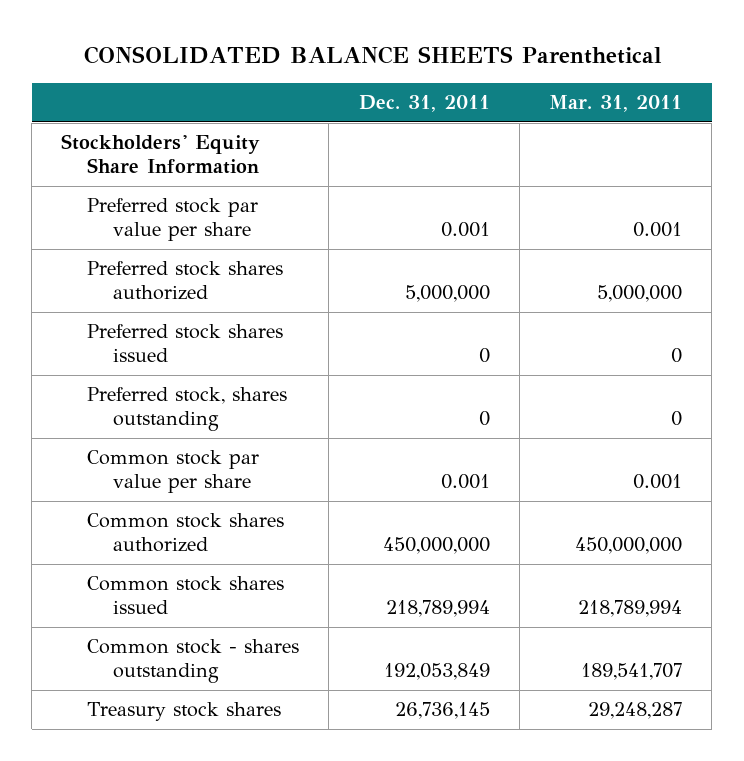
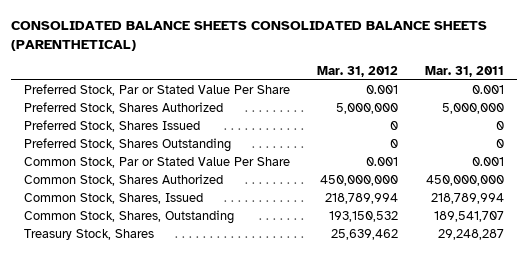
[83,45,662,64] CONSOLIDATED BALANCE SHEETS Parenthetical -> [11,21,488,52] CONSOLIDATED BALANCE SHEETS CONSOLIDATED BALANCE SHEETS (PARENTHETICAL)
[358,95,490,113] Dec. 31, 2011 -> none
none -> [317,65,399,77] Mar. 31, 2012
[61,134,261,174] Stockholders' Equity Share Information -> none
[87,198,259,241] Preferred stock par value per share -> [24,84,291,97] Preferred Stock, Par or Stated Value Per Share
[87,261,284,300] Preferred stock shares authorized -> [24,102,224,115] Preferred Stock, Shares Authorized
[87,324,284,362] Preferred stock shares issued -> [24,120,201,133] Preferred Stock, Shares Issued
[87,387,288,431] Preferred stock, shares outstanding -> [24,138,232,153] Preferred Stock, Shares Outstanding
[87,450,260,493] Common stock par value per share -> [24,157,291,169] Common Stock, Par or Stated Value Per Share
[87,513,285,552] Common stock shares authorized -> [24,174,224,187] Common Stock, Shares Authorized
[87,576,285,614] Common stock shares issued -> [24,193,204,205] Common Stock, Shares, Issued
[87,639,300,683] Common stock - shares outstanding -> [24,210,235,225] Common Stock, Shares, Outstanding
[87,702,282,722] Treasury stock shares -> [24,229,155,241] Treasury Stock, Shares

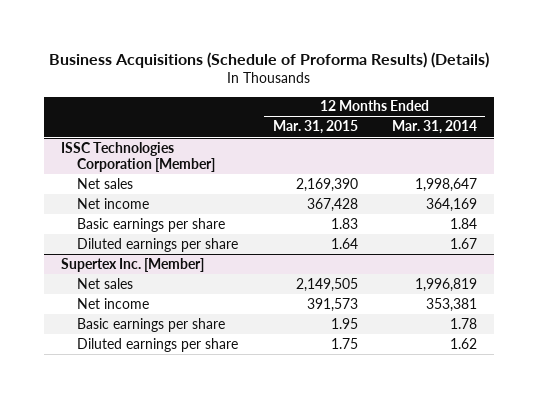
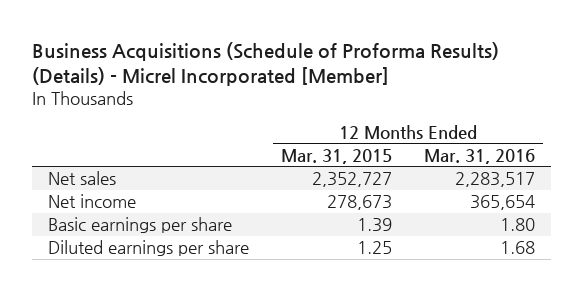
[48,51,489,68] Business Acquisitions (Schedule of Proforma Results) (Details) -> [31,41,499,87] Business Acquisitions (Schedule of Proforma Results) (Details) - Micrel Incorporated [Member]
[391,120,477,135] Mar. 31, 2014 -> none
none -> [424,148,536,164] Mar. 31, 2016
[60,141,216,173] ISSC Technologies Corporation [Member] -> none
[60,257,204,272] Supertex Inc. [Member] -> none
[77,277,134,289] Net sales -> none
[77,297,150,309] Net income -> none
[77,317,226,332] Basic earnings per share -> none
[77,337,239,352] Diluted earnings per share -> none
[295,177,358,192] 2,169,390 -> [312,172,393,188] 2,352,727
[306,197,358,212] 367,428 -> [327,195,393,211] 278,673
[330,217,358,229] 1.83 -> [357,218,393,233] 1.39
[330,237,358,249] 1.64 -> [357,241,393,255] 1.25

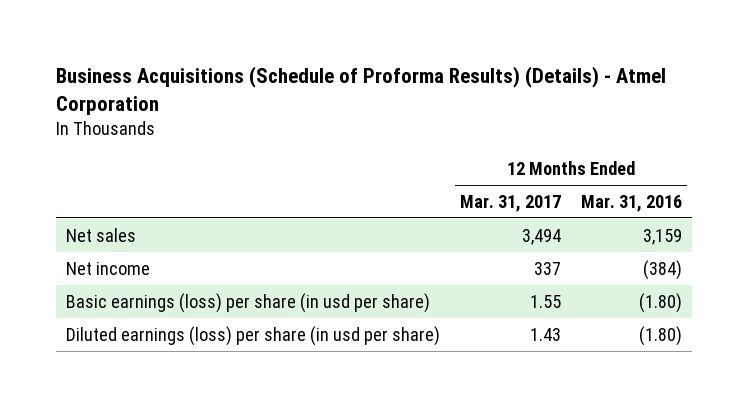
[31,41,499,87] Business Acquisitions (Schedule of Proforma Results) (Details) - Micrel Incorporated [Member] -> [55,66,666,115] Business Acquisitions (Schedule of Proforma Results) (Details) - Atmel Corporation
[281,148,393,164] Mar. 31, 2015 -> none
none -> [460,194,562,212] Mar. 31, 2017
[455,172,536,188] 2,283,517 -> [643,228,683,245] 3,159
[470,195,536,211] 365,654 -> [643,259,683,280] (384)
[47,217,232,234] Basic earnings per share -> [65,292,430,313] Basic earnings (loss) per share (in usd per share)
[500,218,536,232] 1.80 -> [639,292,683,313] (1.80)
[47,240,249,257] Diluted earnings per share -> [65,325,440,346] Diluted earnings (loss) per share (in usd per share)
[500,241,536,255] 1.68 -> [639,325,683,346] (1.80)

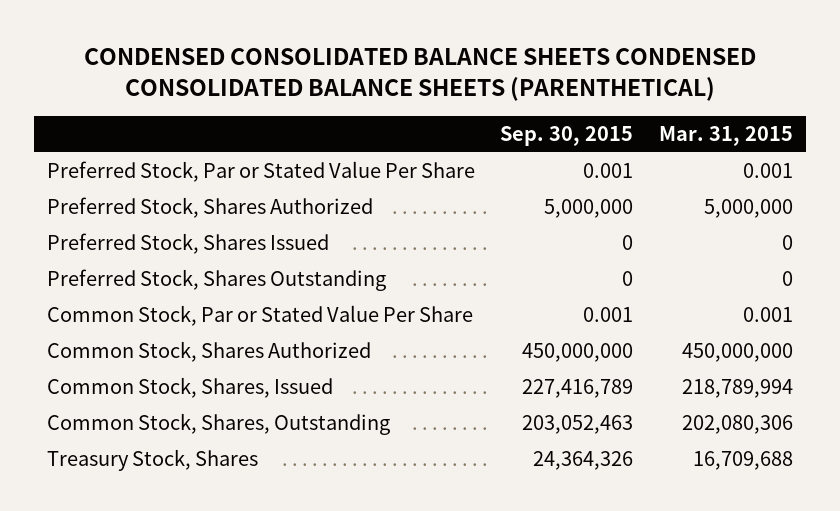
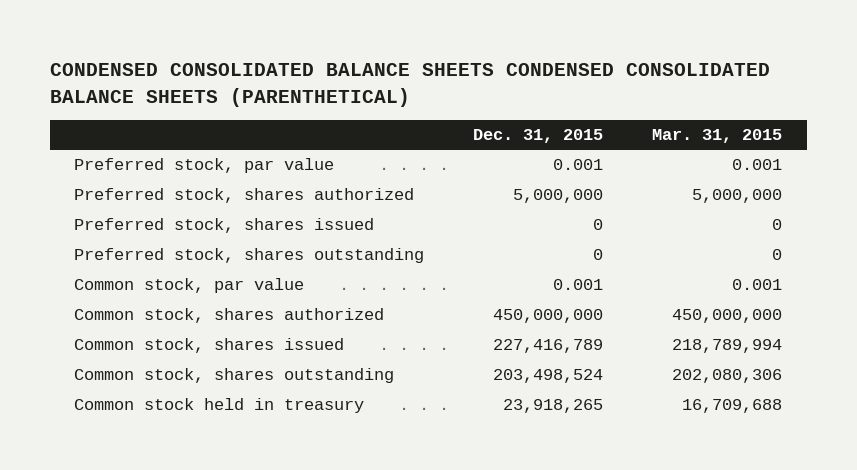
[500,126,634,147] Sep. 30, 2015 -> none
none -> [473,129,604,144] Dec. 31, 2015
[46,161,475,183] Preferred Stock, Par or Stated Value Per Share -> [74,158,335,174] Preferred stock, par value
[46,197,373,219] Preferred Stock, Shares Authorized -> [74,188,415,204] Preferred stock, shares authorized
[46,233,329,255] Preferred Stock, Shares Issued -> [74,218,375,234] Preferred stock, shares issued
[46,269,386,292] Preferred Stock, Shares Outstanding -> [74,248,425,264] Preferred stock, shares outstanding
[46,305,473,327] Common Stock, Par or Stated Value Per Share -> [74,278,305,294] Common stock, par value
[46,341,371,363] Common Stock, Shares Authorized -> [74,308,385,324] Common stock, shares authorized
[46,377,333,399] Common Stock, Shares, Issued -> [74,338,345,354] Common stock, shares issued
[46,413,390,436] Common Stock, Shares, Outstanding -> [74,368,395,384] Common stock, shares outstanding
[46,449,258,472] Treasury Stock, Shares -> [74,398,365,414] Common stock held in treasury

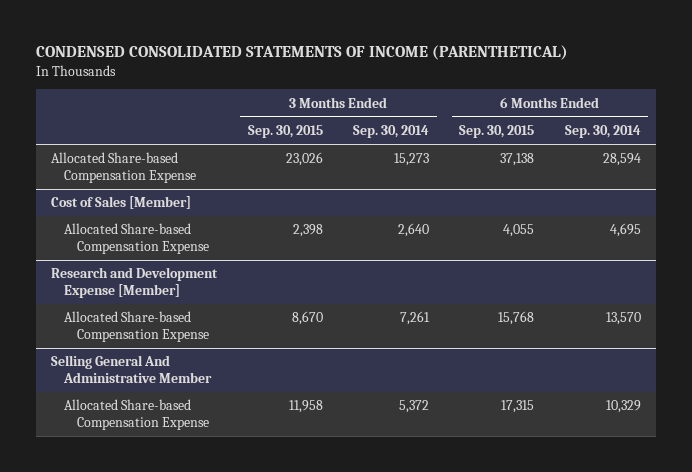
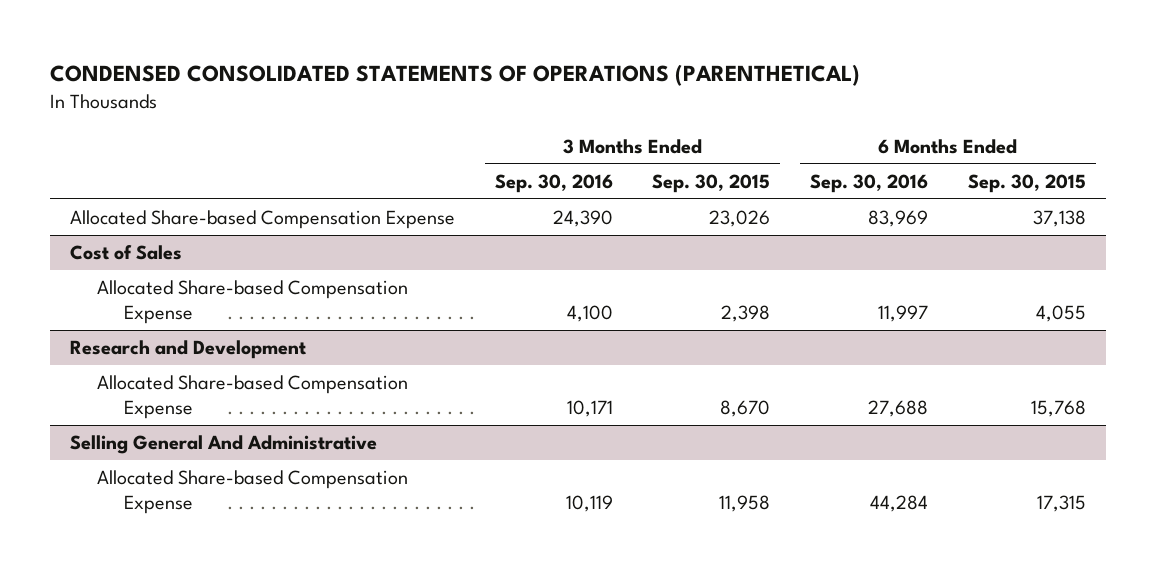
[36,45,569,61] CONDENSED CONSOLIDATED STATEMENTS OF INCOME (PARENTHETICAL) -> [49,64,860,87] CONDENSED CONSOLIDATED STATEMENTS OF OPERATIONS (PARENTHETICAL)
[353,124,430,138] Sep. 30, 2014 -> none
[564,124,641,138] Sep. 30, 2014 -> none
none -> [494,173,613,193] Sep. 30, 2016
none -> [810,173,929,193] Sep. 30, 2016
[51,196,192,210] Cost of Sales [Member] -> [69,245,182,261] Cost of Sales
[51,267,219,299] Research and Development Expense [Member] -> [69,340,306,360] Research and Development
[51,355,213,384] Selling General And Administrative Member -> [69,435,377,455] Selling General And Administrative

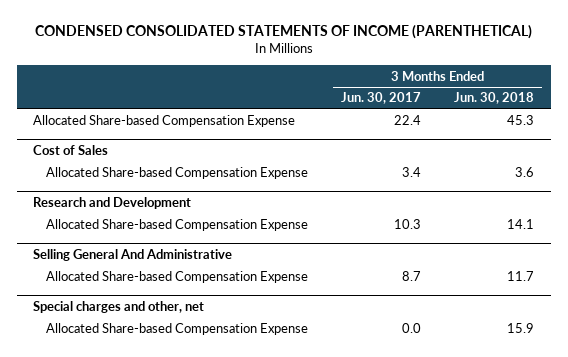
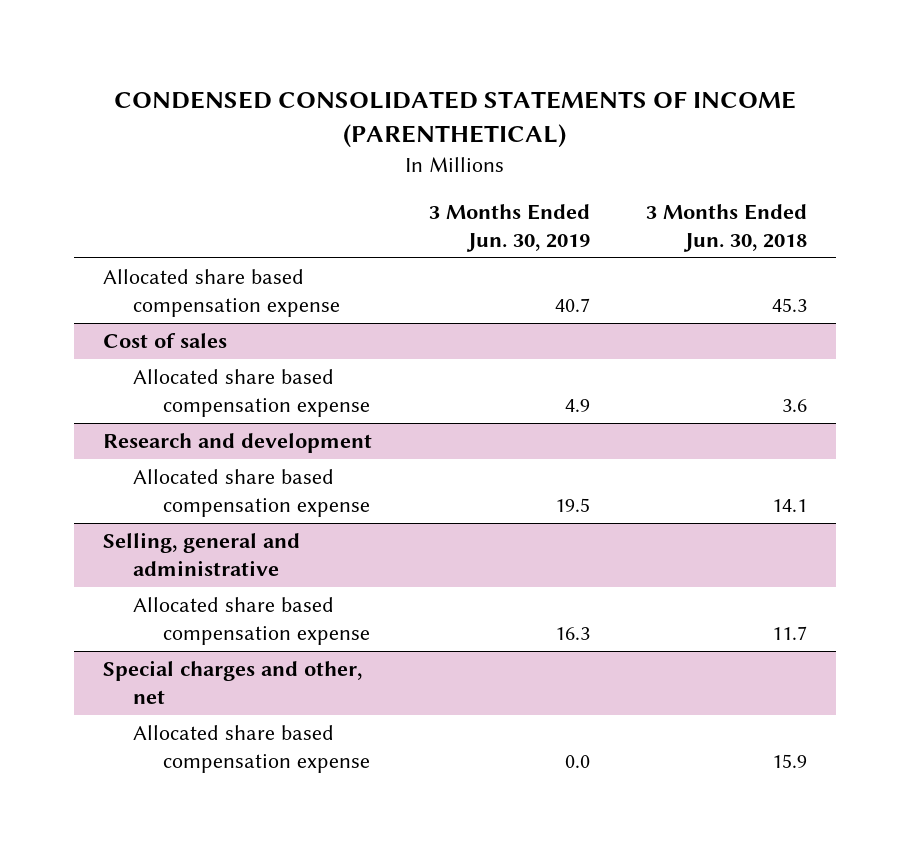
[341,92,422,105] Jun. 30, 2017 -> none
none -> [428,203,590,252] 3 Months Ended Jun. 30, 2019
[33,115,296,128] Allocated Share-based Compensation Expense -> [102,269,340,318] Allocated share based compensation expense
[33,145,109,156] Cost of Sales -> [102,333,227,349] Cost of sales
[46,167,309,180] Allocated Share-based Compensation Expense -> [132,369,370,418] Allocated share based compensation expense
[33,197,192,210] Research and Development -> [102,433,372,454] Research and development
[46,219,309,232] Allocated Share-based Compensation Expense -> [132,469,370,518] Allocated share based compensation expense
[33,249,233,262] Selling General And Administrative -> [102,532,300,577] Selling, general and administrative
[46,271,309,284] Allocated Share-based Compensation Expense -> [132,597,370,646] Allocated share based compensation expense
[46,323,309,336] Allocated Share-based Compensation Expense -> [132,725,370,774] Allocated share based compensation expense

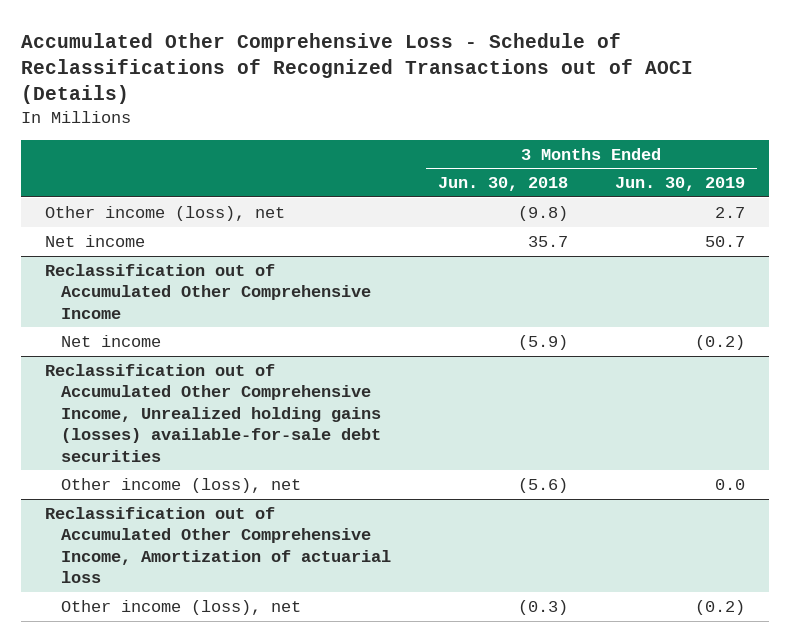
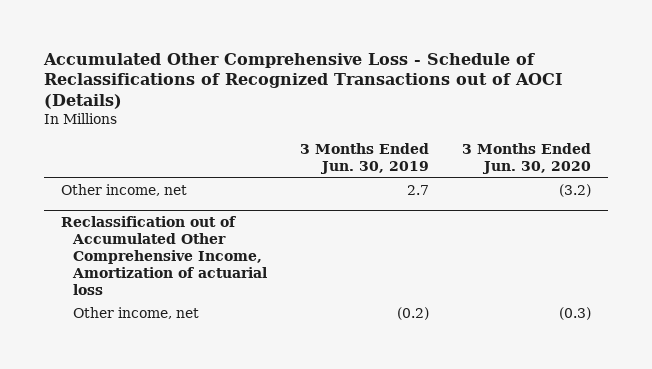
[437,177,568,192] Jun. 30, 2018 -> none
none -> [462,142,592,175] 3 Months Ended Jun. 30, 2020
[44,234,145,247] Net income -> none
[44,263,371,319] Reclassification out of Accumulated Other Comprehensive Income -> none
[60,334,161,347] Net income -> none
[44,363,381,462] Reclassification out of Accumulated Other Comprehensive Income, Unrealized holding gains (losses) available-for-sale debt securities -> none
[60,477,301,493] Other income (loss), net -> none
[44,205,285,221] Other income (loss), net -> [60,184,187,197] Other income, net
[60,599,301,615] Other income (loss), net -> [73,307,200,320] Other income, net

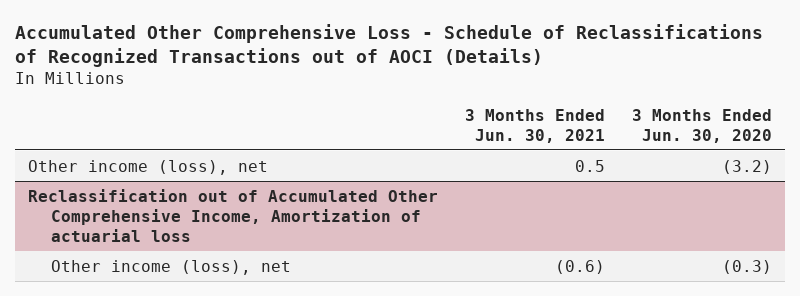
[300,142,430,175] 3 Months Ended Jun. 30, 2019 -> none
none -> [464,108,605,143] 3 Months Ended Jun. 30, 2021
[60,184,187,197] Other income, net -> [28,159,269,175] Other income (loss), net
[73,307,200,320] Other income, net -> [51,259,292,275] Other income (loss), net

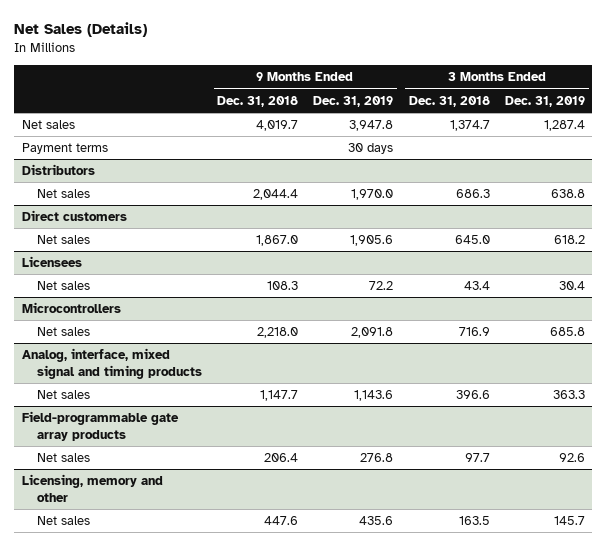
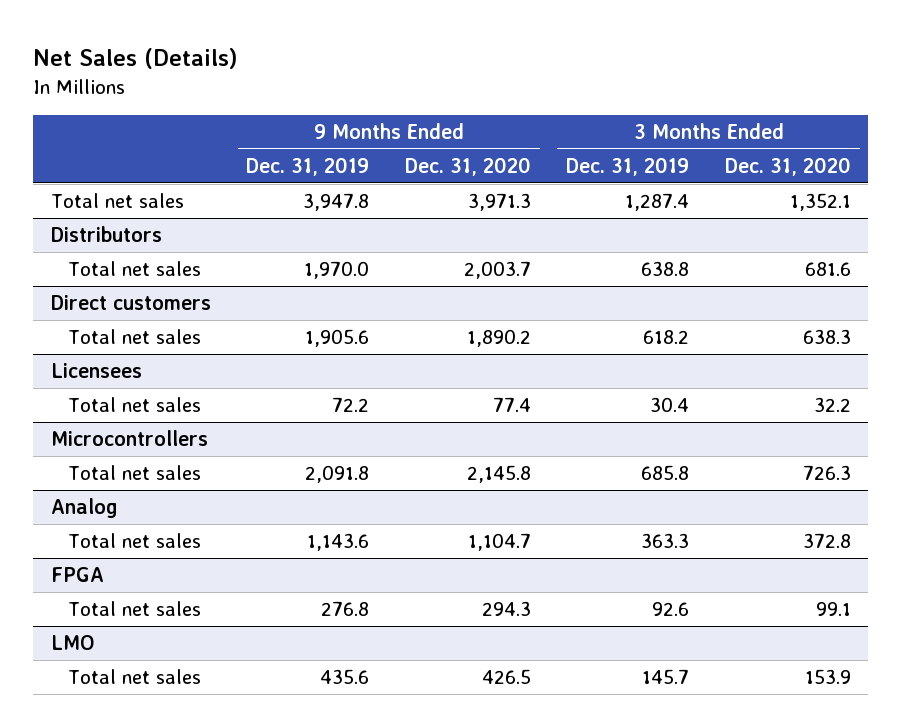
[217,95,299,107] Dec. 31, 2018 -> none
[408,95,490,107] Dec. 31, 2018 -> none
none -> [404,156,531,176] Dec. 31, 2020
none -> [724,156,851,176] Dec. 31, 2020
[21,143,108,155] Payment terms -> none
[21,120,75,130] Net sales -> [50,193,184,209] Total net sales
[37,189,91,199] Net sales -> [67,261,201,277] Total net sales
[37,235,91,245] Net sales -> [67,329,201,345] Total net sales
[37,281,91,291] Net sales -> [67,397,201,413] Total net sales
[37,327,91,337] Net sales -> [67,465,201,481] Total net sales
[21,348,203,380] Analog, interface, mixed signal and timing products -> [50,498,118,519] Analog
[37,390,91,400] Net sales -> [67,533,201,549] Total net sales
[21,411,179,442] Field-programmable gate array products -> [50,567,104,583] FPGA
[37,453,91,463] Net sales -> [67,601,201,617] Total net sales
[21,474,163,503] Licensing, memory and other -> [50,635,95,651] LMO
[37,516,91,526] Net sales -> [67,669,201,685] Total net sales

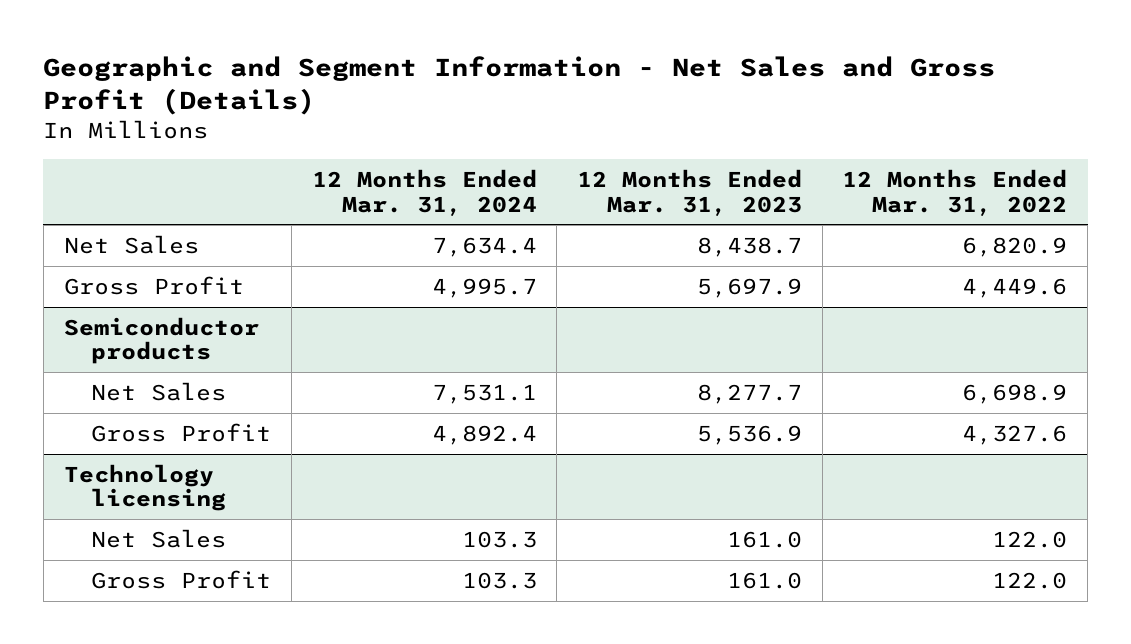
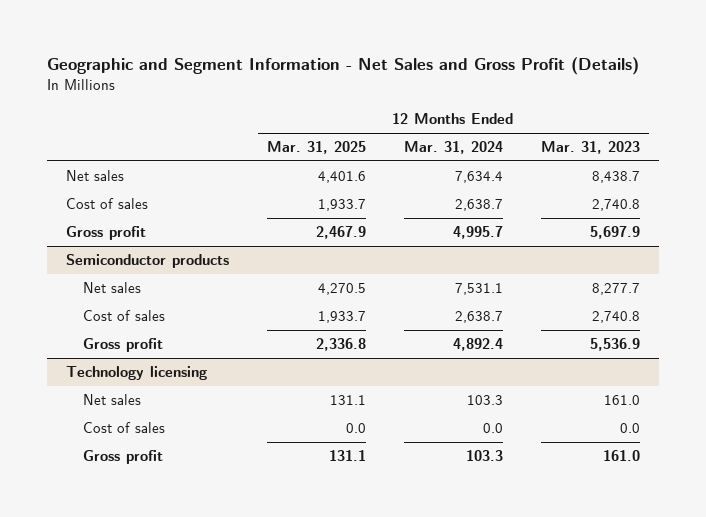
[842,169,1068,216] 12 Months Ended Mar. 31, 2022 -> none
none -> [267,141,367,155] Mar. 31, 2025
[63,234,199,254] Net Sales -> [66,170,125,182] Net sales
none -> [66,198,149,210] Cost of sales
[63,275,244,295] Gross Profit -> [66,226,147,241] Gross profit
[91,381,227,401] Net Sales -> [83,282,142,294] Net sales
none -> [83,310,166,322] Cost of sales
[91,422,272,442] Gross Profit -> [83,338,164,353] Gross profit
[91,528,227,548] Net Sales -> [83,394,142,406] Net sales
none -> [83,422,166,434] Cost of sales
[91,569,272,589] Gross Profit -> [83,450,164,465] Gross profit

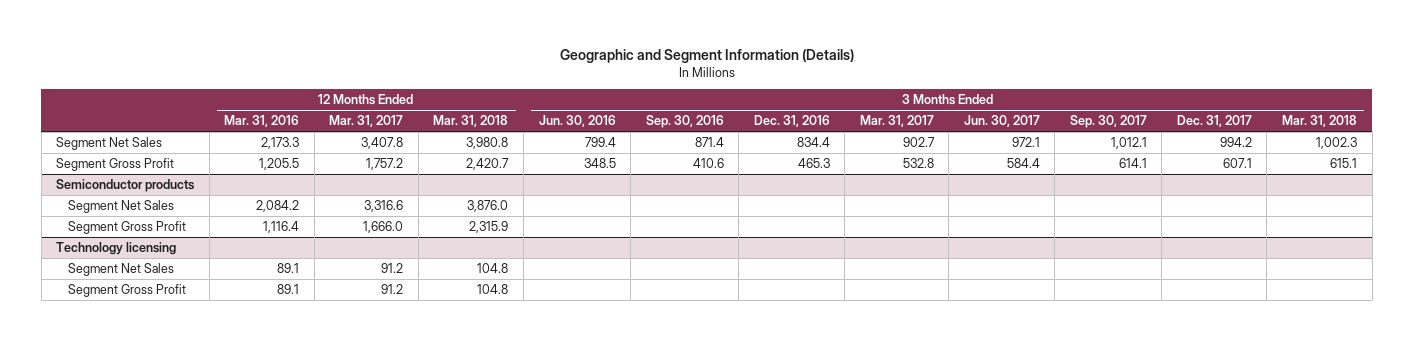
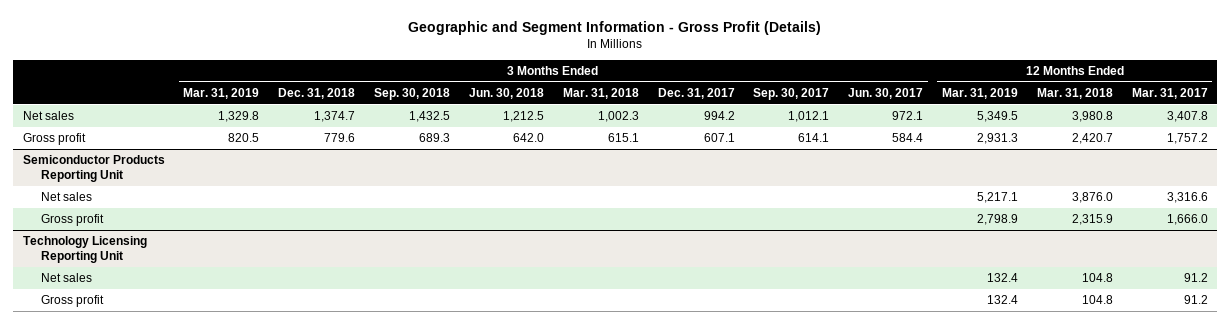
[559,49,854,64] Geographic and Segment Information (Details) -> [408,20,822,35] Geographic and Segment Information - Gross Profit (Details)
[224,115,300,128] Mar. 31, 2016 -> none
[538,115,616,128] Jun. 30, 2016 -> none
[645,115,724,129] Sep. 30, 2016 -> none
[753,115,830,128] Dec. 31, 2016 -> none
[859,115,934,128] Mar. 31, 2017 -> none
none -> [183,87,260,99] Mar. 31, 2019
none -> [278,87,356,99] Dec. 31, 2018
none -> [374,87,451,100] Sep. 30, 2018
none -> [468,87,544,99] Jun. 30, 2018
none -> [942,87,1019,99] Mar. 31, 2019
[56,136,163,150] Segment Net Sales -> [22,111,74,121] Net sales
[56,157,175,171] Segment Gross Profit -> [22,133,86,146] Gross profit
[56,178,195,192] Semiconductor products -> [22,155,165,183] Semiconductor Products Reporting Unit
[68,199,175,213] Segment Net Sales -> [40,192,92,202] Net sales
[68,220,187,234] Segment Gross Profit -> [40,214,104,227] Gross profit
[56,241,177,255] Technology licensing -> [22,236,147,264] Technology Licensing Reporting Unit
[68,262,175,276] Segment Net Sales -> [40,273,92,283] Net sales
[68,283,187,297] Segment Gross Profit -> [40,295,104,308] Gross profit

